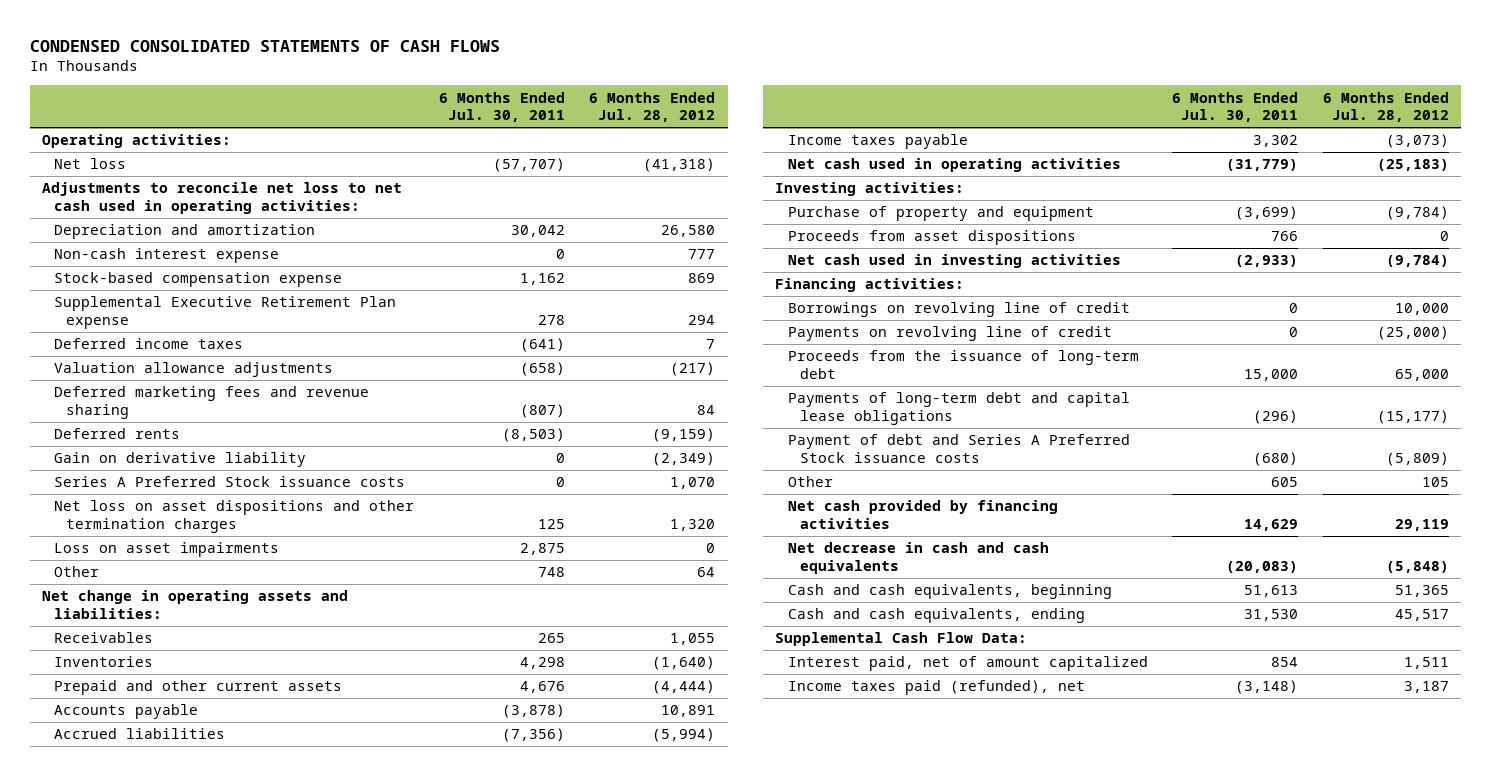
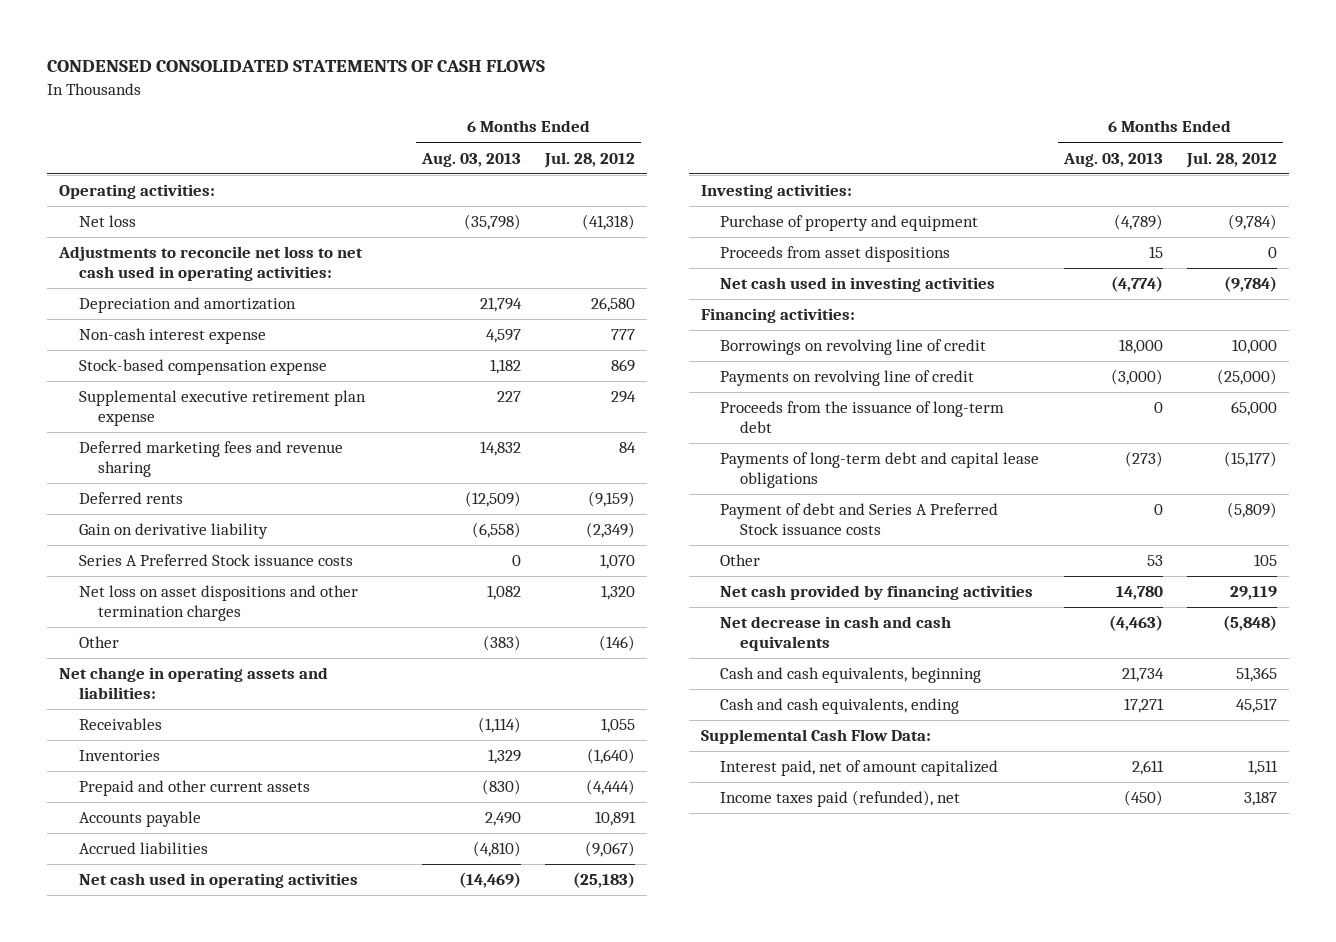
[438,91,565,123] 6 Months Ended Jul. 30, 2011 -> none
none -> [420,152,521,167] Aug. 03, 2013
[54,338,244,350] Deferred income taxes -> none
[54,362,334,378] Valuation allowance adjustments -> none
[54,296,397,329] Supplemental Executive Retirement Plan expense -> [78,390,366,427] Supplemental executive retirement plan expense
[54,542,280,558] Loss on asset impairments -> none
[697,567,716,578] 64 -> [599,635,636,652] (146)
[787,134,968,150] Income taxes payable -> none
[652,728,716,743] (5,994) -> [585,841,636,858] (9,067)

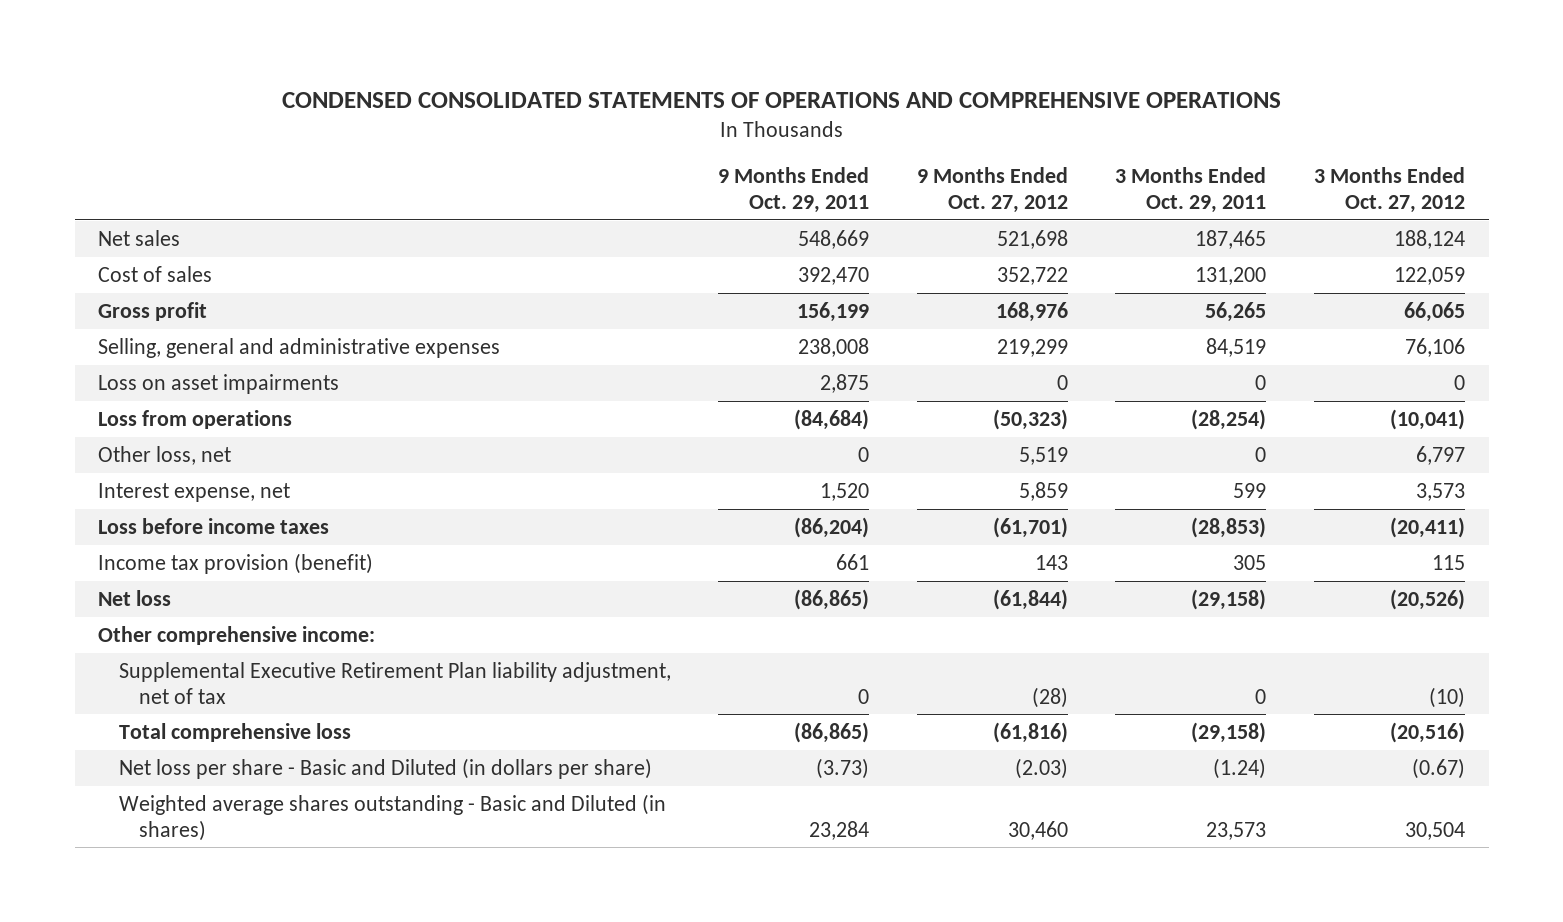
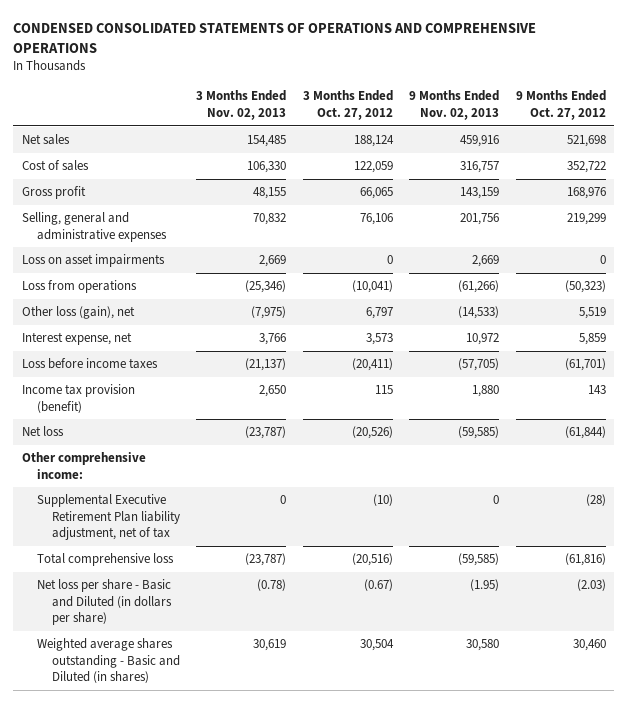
[718,167,870,214] 9 Months Ended Oct. 29, 2011 -> none
[1115,167,1267,214] 3 Months Ended Oct. 29, 2011 -> none
none -> [196,90,287,120] 3 Months Ended Nov. 02, 2013
none -> [409,90,500,120] 9 Months Ended Nov. 02, 2013
[98,445,232,465] Other loss, net -> [21,306,135,320] Other loss (gain), net

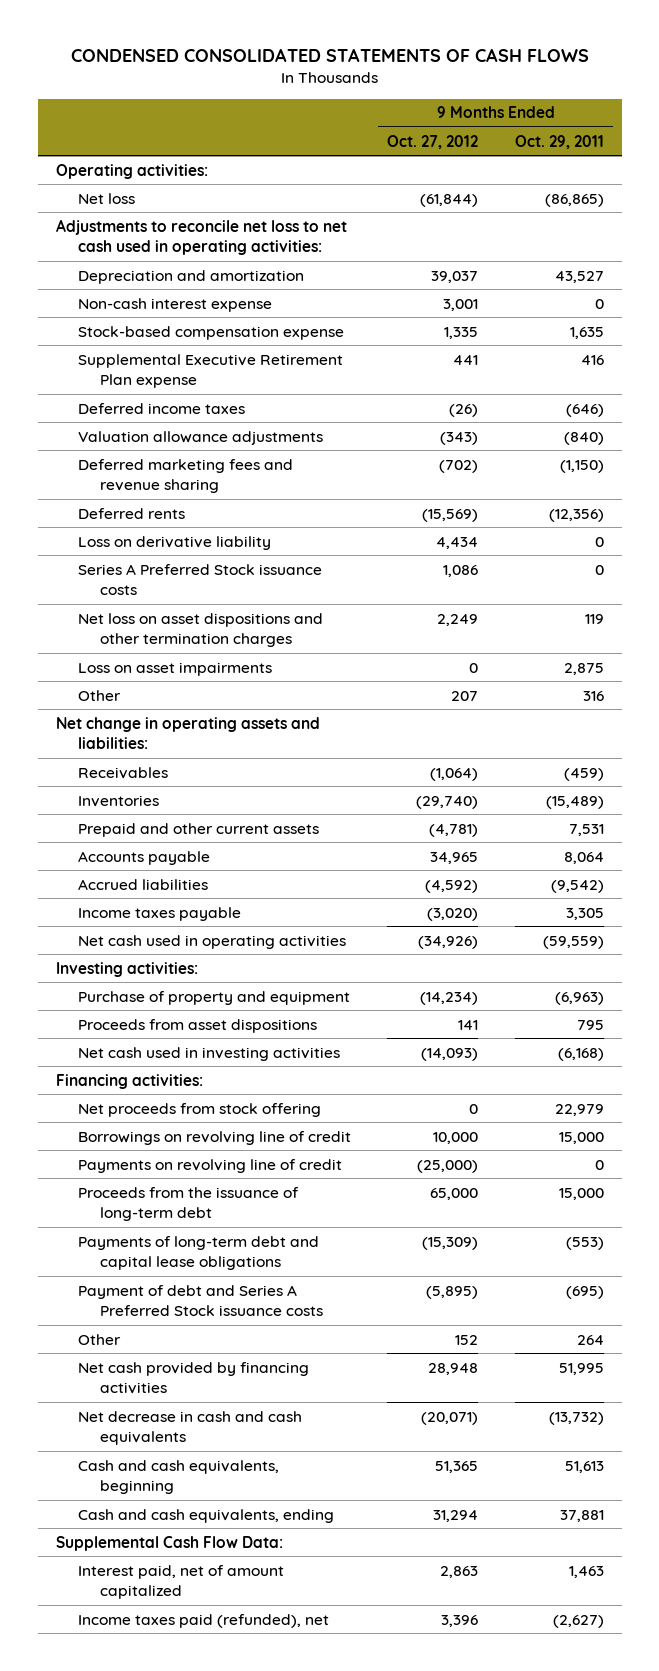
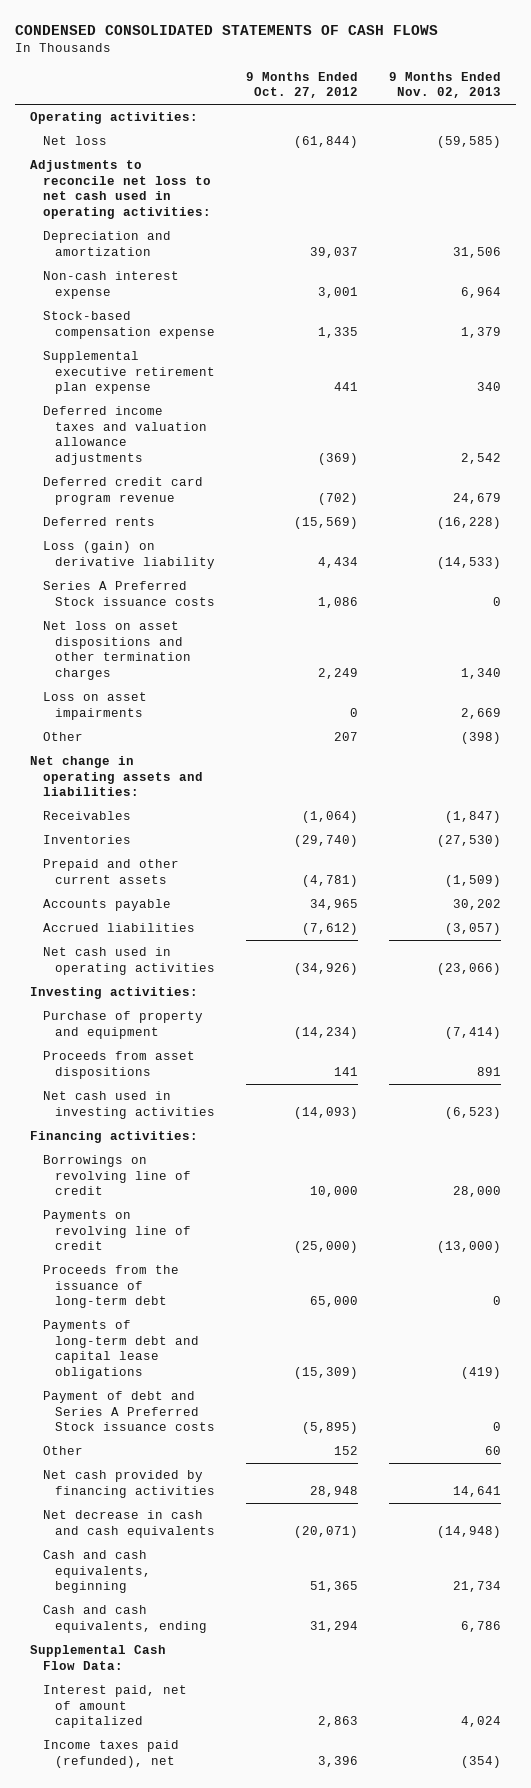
[514,134,604,149] Oct. 29, 2011 -> none
none -> [388,71,501,99] 9 Months Ended Nov. 02, 2013
[77,402,245,414] Deferred income taxes -> none
[77,430,323,445] Valuation allowance adjustments -> none
[77,353,343,388] Supplemental Executive Retirement Plan expense -> [42,351,216,395] Supplemental executive retirement plan expense
none -> [42,406,208,465] Deferred income taxes and valuation allowance adjustments
[77,458,293,493] Deferred marketing fees and revenue sharing -> [42,477,203,505] Deferred credit card program revenue
[77,535,271,550] Loss on derivative liability -> [42,541,216,569] Loss (gain) on derivative liability
[77,906,241,921] Income taxes payable -> none
[425,879,479,893] (4,592) -> [301,923,358,936] (7,612)
[77,1102,321,1117] Net proceeds from stock offering -> none

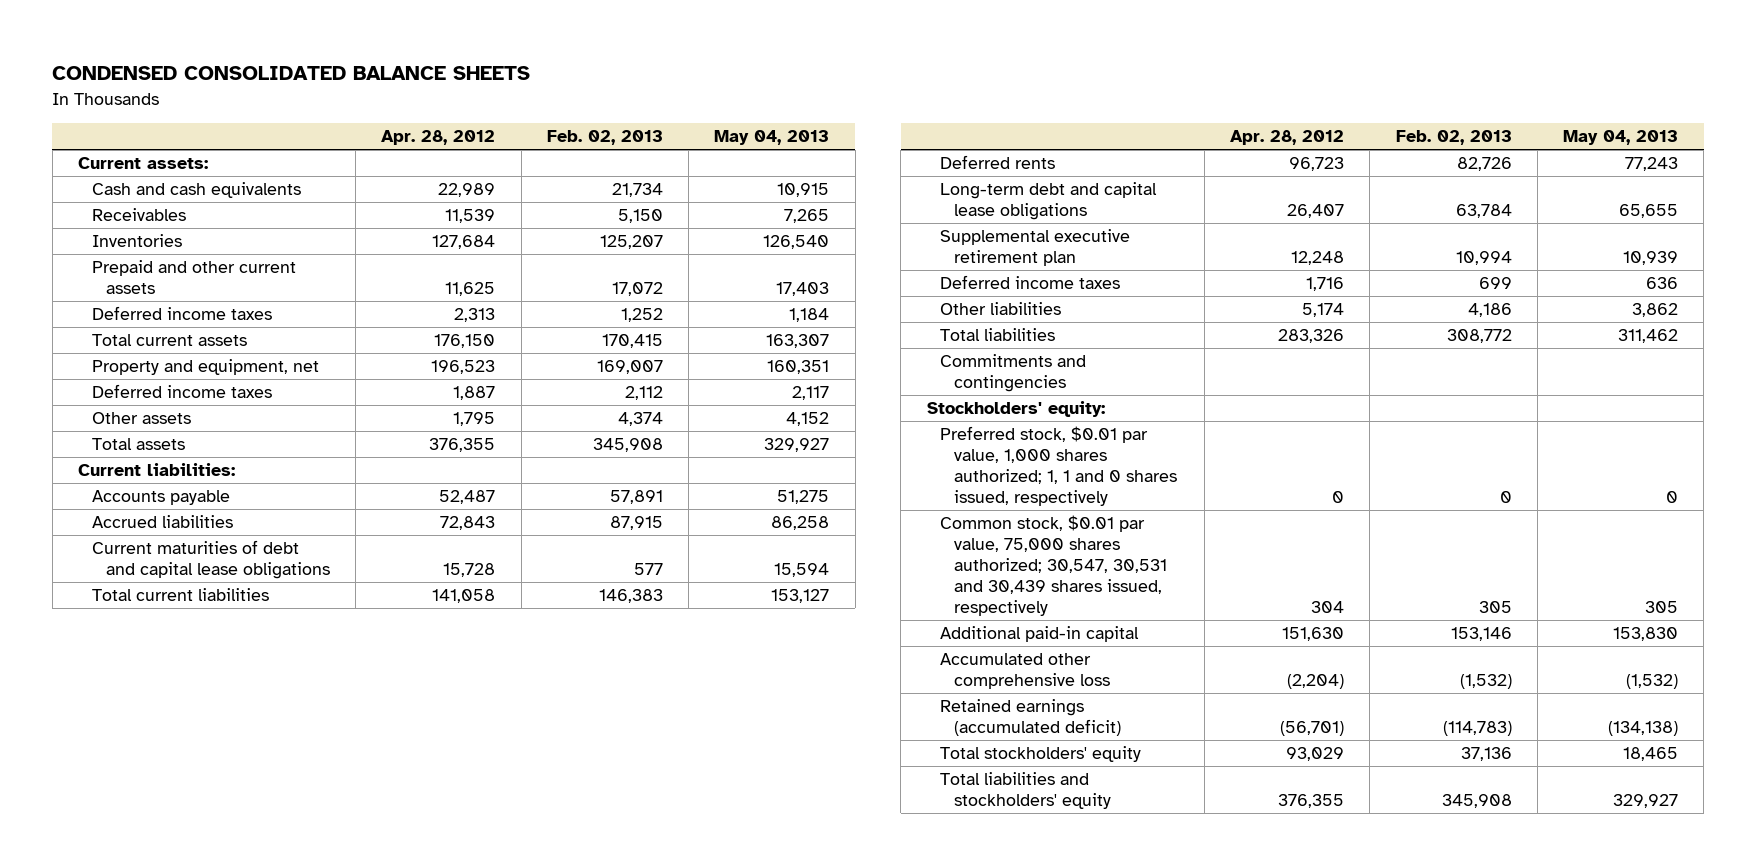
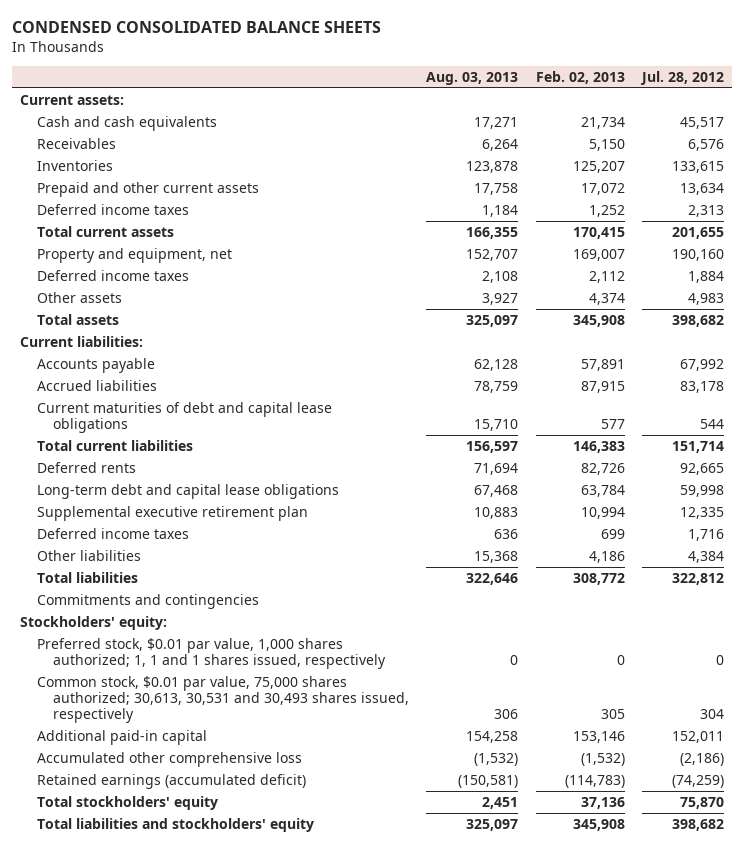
[381,130,496,146] Apr. 28, 2012 -> none
[714,130,830,146] May 04, 2013 -> none
none -> [426,72,519,86] Aug. 03, 2013
none -> [639,71,724,86] Jul. 28, 2012
[940,426,1178,507] Preferred stock, $0.01 par value, 1,000 shares authorized; 1, 1 and 0 shares issued, respectively -> [36,637,387,670] Preferred stock, $0.01 par value, 1,000 shares authorized; 1, 1 and 1 shares issued, respectively
[940,515,1168,617] Common stock, $0.01 par value, 75,000 shares authorized; 30,547, 30,531 and 30,439 shares issued, respectively -> [36,675,410,724] Common stock, $0.01 par value, 75,000 shares authorized; 30,613, 30,531 and 30,493 shares issued, respectively

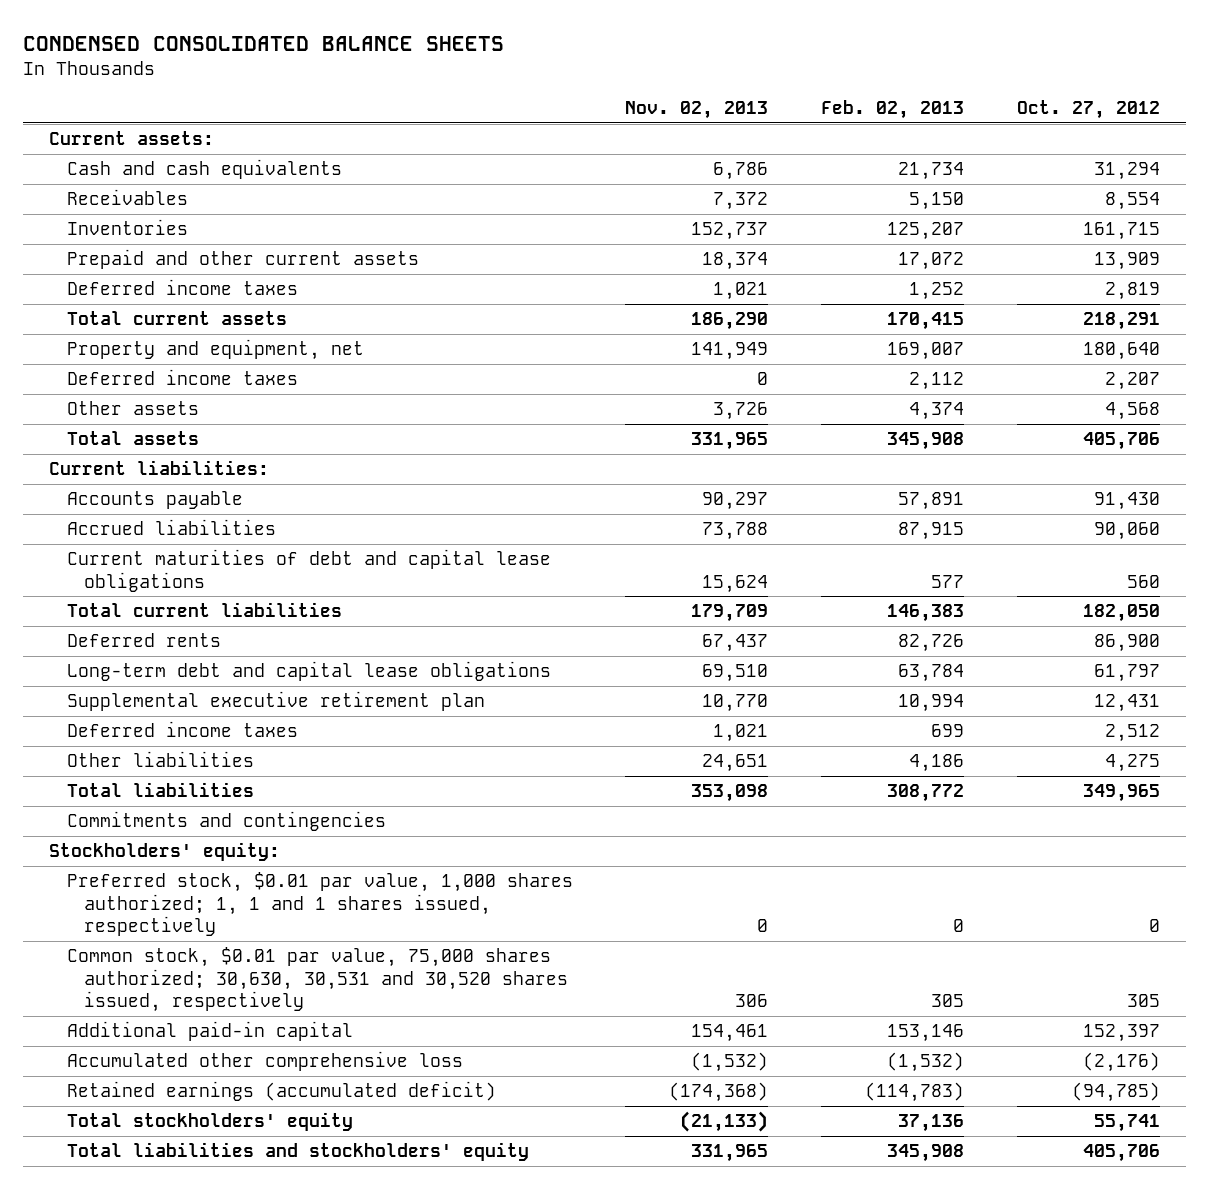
[426,72,519,86] Aug. 03, 2013 -> none
[639,71,724,86] Jul. 28, 2012 -> none
none -> [625,101,769,120] Nov. 02, 2013
none -> [1016,100,1160,120] Oct. 27, 2012
[36,675,410,724] Common stock, $0.01 par value, 75,000 shares authorized; 30,613, 30,531 and 30,493 shares issued, respectively -> [66,947,569,1012] Common stock, $0.01 par value, 75,000 shares authorized; 30,630, 30,531 and 30,520 shares issued, respectively

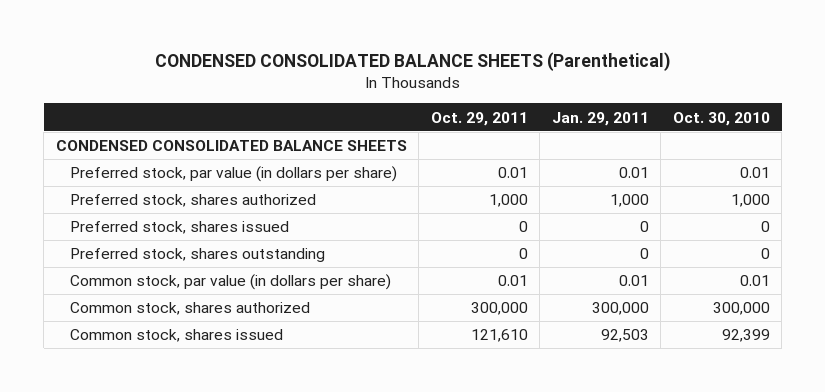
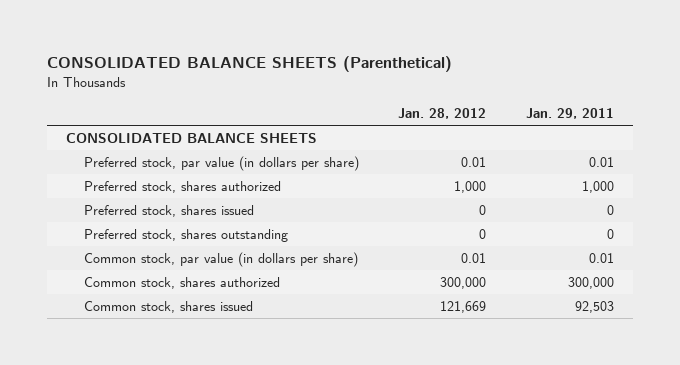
[154,52,671,72] CONDENSED CONSOLIDATED BALANCE SHEETS (Parenthetical) -> [46,56,452,73] CONSOLIDATED BALANCE SHEETS (Parenthetical)
[430,111,528,126] Oct. 29, 2011 -> none
[672,111,770,126] Oct. 30, 2010 -> none
none -> [398,108,487,120] Jan. 28, 2012
[55,140,407,152] CONDENSED CONSOLIDATED BALANCE SHEETS -> [66,132,318,143] CONSOLIDATED BALANCE SHEETS

